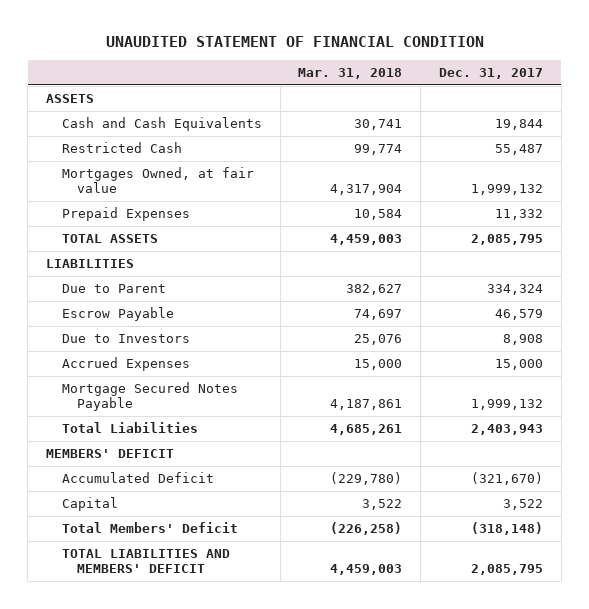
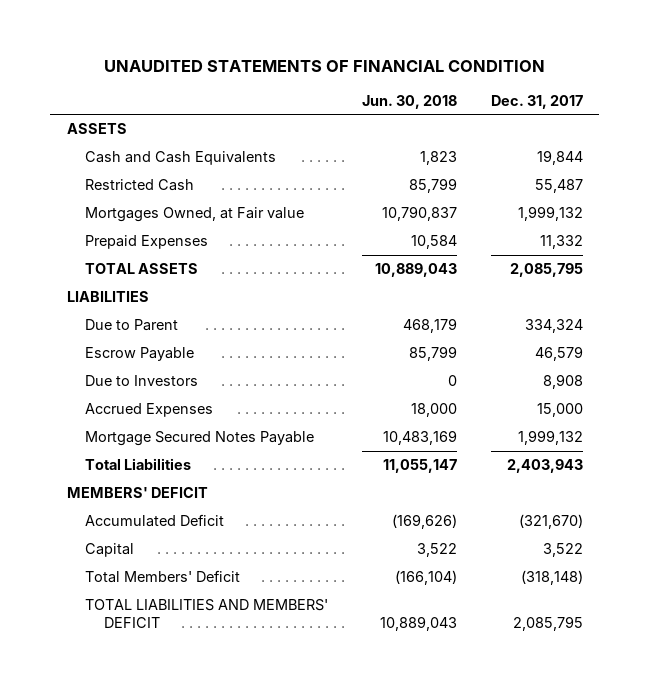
[105,36,484,48] UNAUDITED STATEMENT OF FINANCIAL CONDITION -> [103,60,545,73] UNAUDITED STATEMENTS OF FINANCIAL CONDITION
[298,67,403,79] Mar. 31, 2018 -> none
none -> [362,94,458,109] Jun. 30, 2018
[61,166,254,194] Mortgages Owned, at fair value -> [85,207,305,223] Mortgages Owned, at Fair value

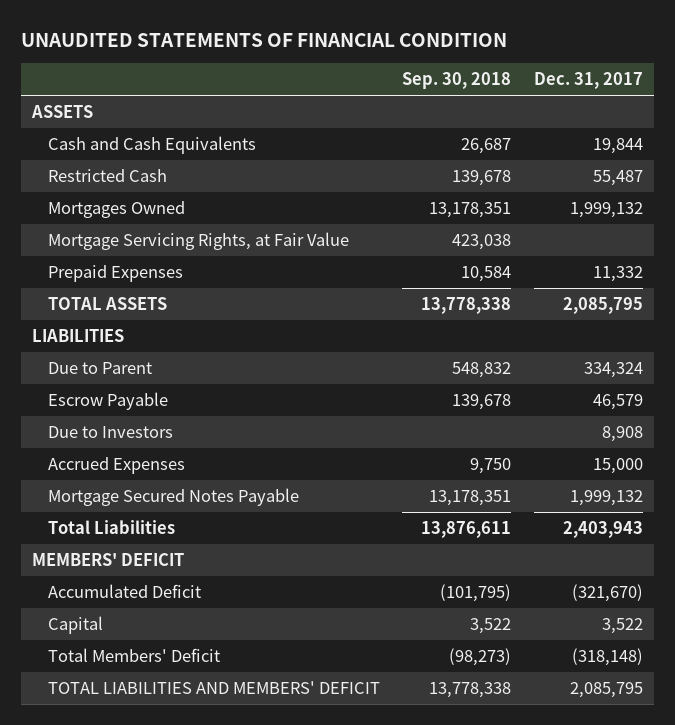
[362,94,458,109] Jun. 30, 2018 -> none
none -> [402,71,512,89] Sep. 30, 2018
[85,207,305,223] Mortgages Owned, at Fair value -> [48,200,186,218] Mortgages Owned
none -> [48,231,350,250] Mortgage Servicing Rights, at Fair Value

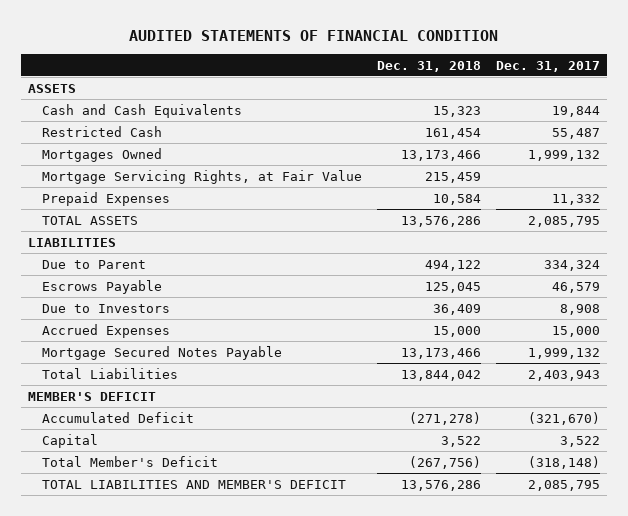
[21,32,508,47] UNAUDITED STATEMENTS OF FINANCIAL CONDITION -> [128,30,498,42] AUDITED STATEMENTS OF FINANCIAL CONDITION
[402,71,512,89] Sep. 30, 2018 -> none
none -> [376,60,481,72] Dec. 31, 2018
[48,391,169,410] Escrow Payable -> [41,279,162,294] Escrows Payable
[32,552,185,566] MEMBERS' DEFICIT -> [28,391,157,401] MEMBER'S DEFICIT
[48,647,221,662] Total Members' Deficit -> [41,455,218,467] Total Member's Deficit
[48,680,381,694] TOTAL LIABILITIES AND MEMBERS' DEFICIT -> [41,479,346,489] TOTAL LIABILITIES AND MEMBER'S DEFICIT

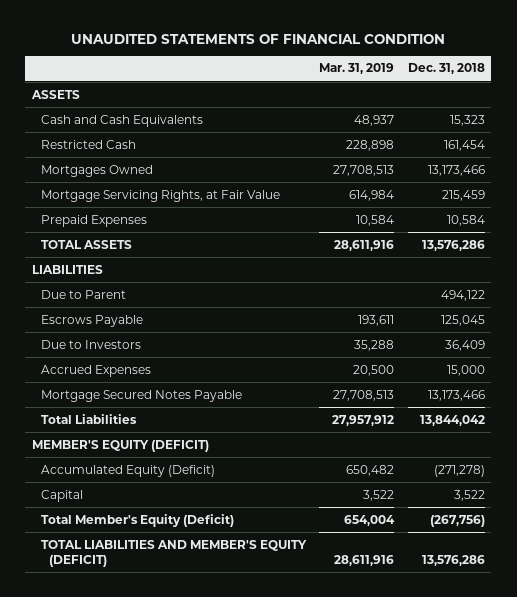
[128,30,498,42] AUDITED STATEMENTS OF FINANCIAL CONDITION -> [71,33,446,44] UNAUDITED STATEMENTS OF FINANCIAL CONDITION
[495,60,600,72] Dec. 31, 2017 -> none
none -> [319,63,395,75] Mar. 31, 2019
[28,391,157,401] MEMBER'S DEFICIT -> [31,439,209,452] MEMBER'S EQUITY (DEFICIT)
[41,411,194,423] Accumulated Deficit -> [40,464,215,477] Accumulated Equity (Deficit)
[41,455,218,467] Total Member's Deficit -> [40,513,234,527] Total Member's Equity (Deficit)
[41,479,346,489] TOTAL LIABILITIES AND MEMBER'S DEFICIT -> [40,539,307,568] TOTAL LIABILITIES AND MEMBER'S EQUITY (DEFICIT)

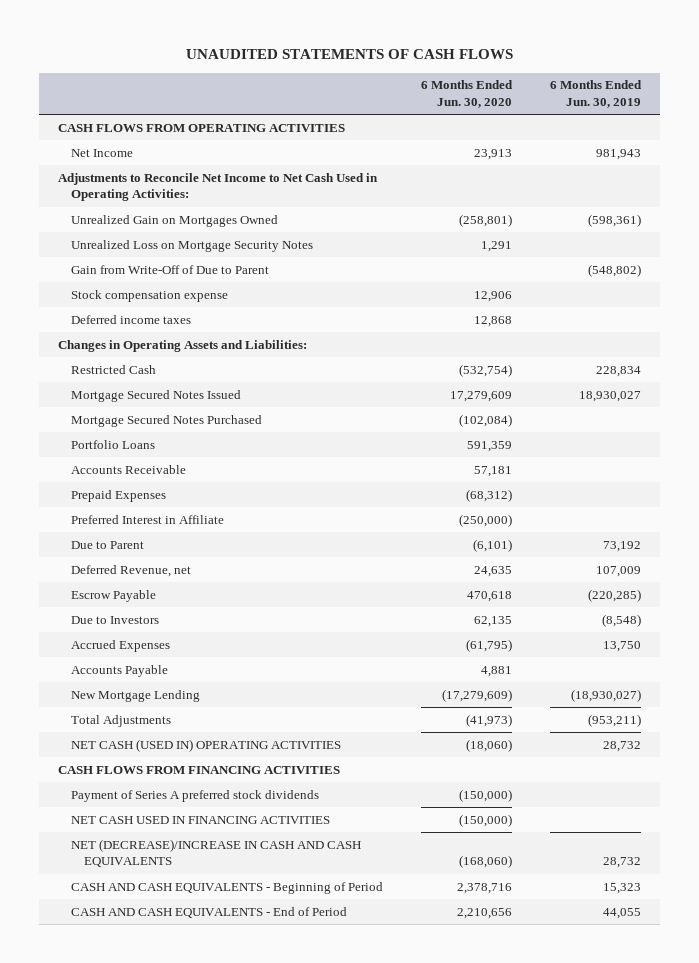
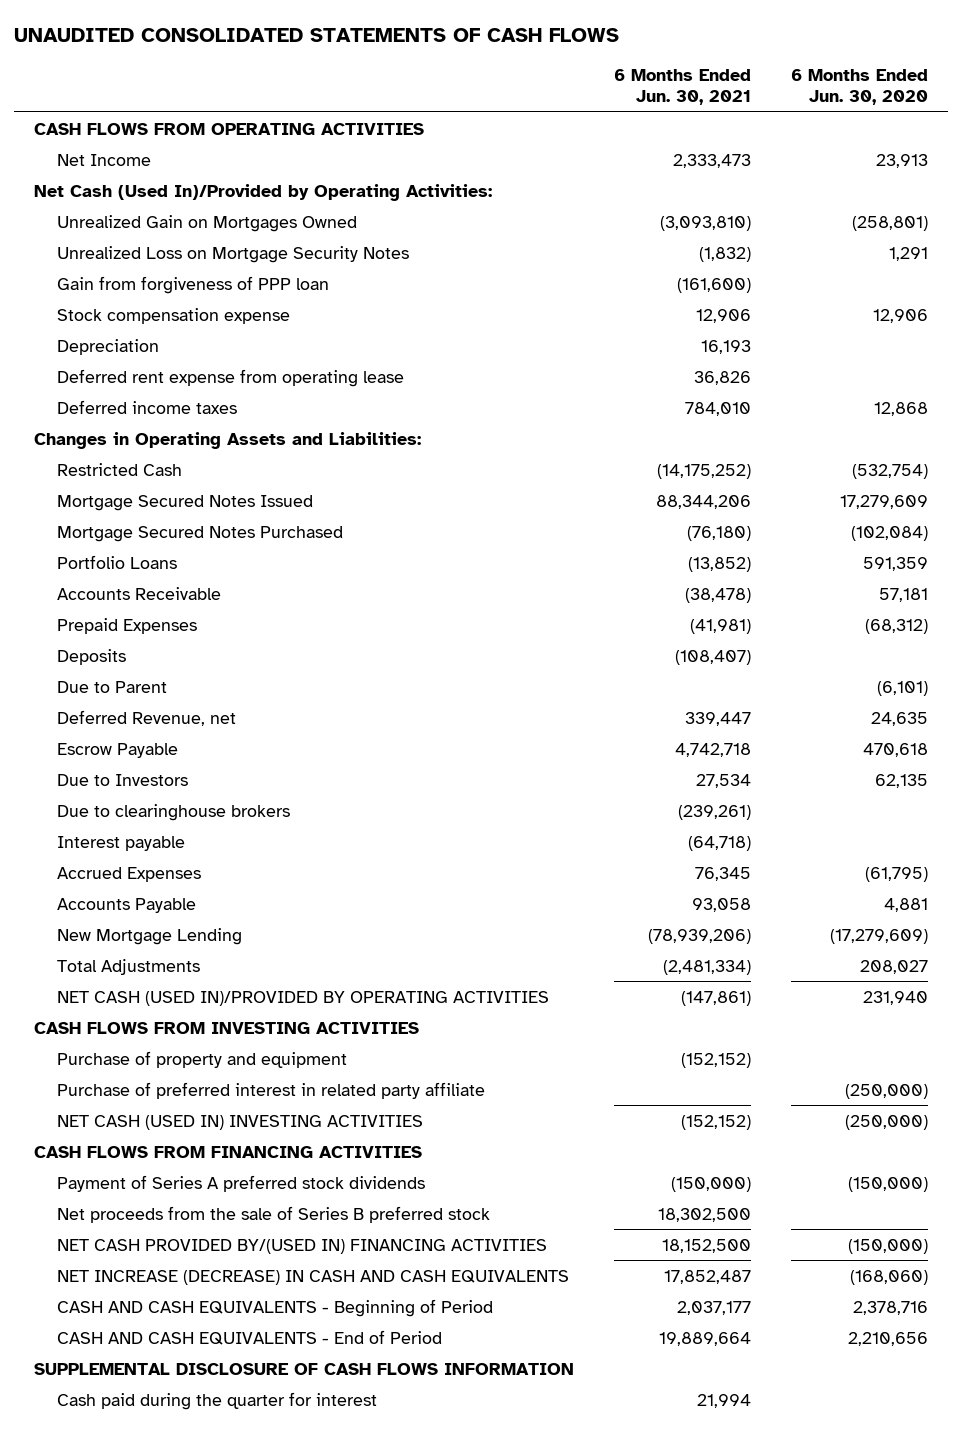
[185,49,513,60] UNAUDITED STATEMENTS OF CASH FLOWS -> [14,27,620,42] UNAUDITED CONSOLIDATED STATEMENTS OF CASH FLOWS
[550,80,643,108] 6 Months Ended Jun. 30, 2019 -> none
none -> [613,69,751,106] 6 Months Ended Jun. 30, 2021
[58,172,379,202] Adjustments to Reconcile Net Income to Net Cash Used in Operating Activities: -> [34,183,493,201] Net Cash (Used In)/Provided by Operating Activities:
[71,264,270,274] Gain from Write-Off of Due to Parent -> none
none -> [56,275,329,294] Gain from forgiveness of PPP loan
none -> [56,338,159,355] Depreciation
none -> [56,368,404,387] Deferred rent expense from operating lease
[71,514,225,524] Preferred Interest in Affiliate -> none
none -> [56,648,126,665] Deposits
none -> [56,803,290,821] Due to clearinghouse brokers
none -> [56,835,185,851] Interest payable
[466,713,513,727] (41,973) -> [859,959,928,974] 208,027
[71,738,342,752] NET CASH (USED IN) OPERATING ACTIVITIES -> [56,990,549,1006] NET CASH (USED IN)/PROVIDED BY OPERATING ACTIVITIES
[466,738,513,752] (18,060) -> [862,990,928,1005] 231,940
none -> [34,1021,420,1034] CASH FLOWS FROM INVESTING ACTIVITIES
none -> [56,1050,347,1068] Purchase of property and equipment
none -> [56,1081,485,1099] Purchase of preferred interest in related party affiliate
none -> [56,1114,423,1130] NET CASH (USED IN) INVESTING ACTIVITIES
none -> [56,1205,490,1223] Net proceeds from the sale of Series B preferred stock
[71,815,331,824] NET CASH USED IN FINANCING ACTIVITIES -> [56,1238,547,1254] NET CASH PROVIDED BY/(USED IN) FINANCING ACTIVITIES
[71,838,362,868] NET (DECREASE)/INCREASE IN CASH AND CASH EQUIVALENTS -> [56,1269,569,1285] NET INCREASE (DECREASE) IN CASH AND CASH EQUIVALENTS
none -> [34,1362,575,1375] SUPPLEMENTAL DISCLOSURE OF CASH FLOWS INFORMATION
none -> [56,1391,377,1410] Cash paid during the quarter for interest

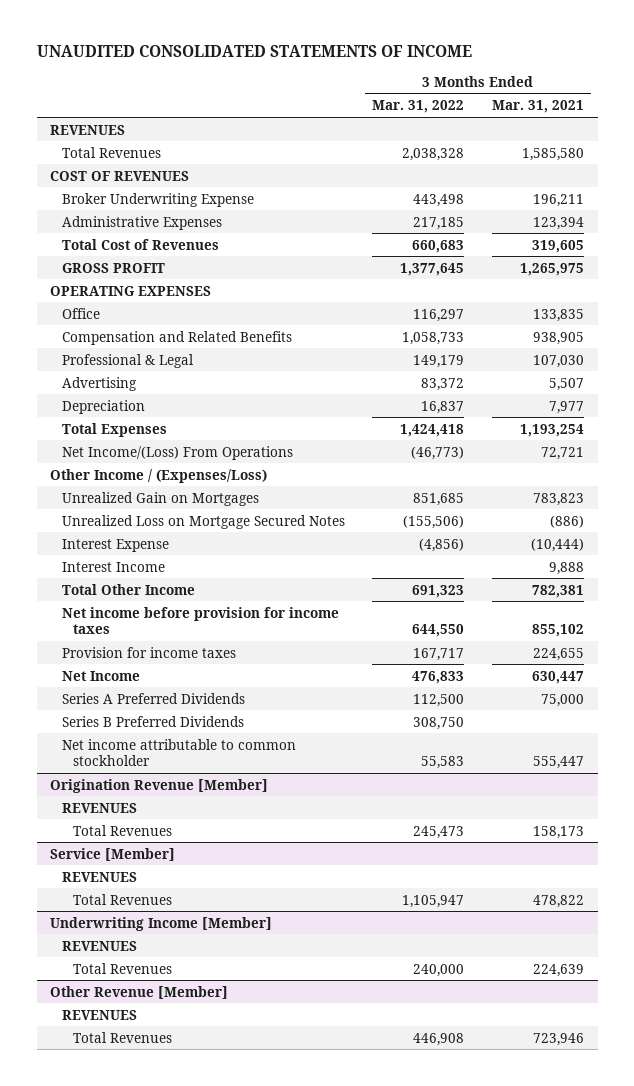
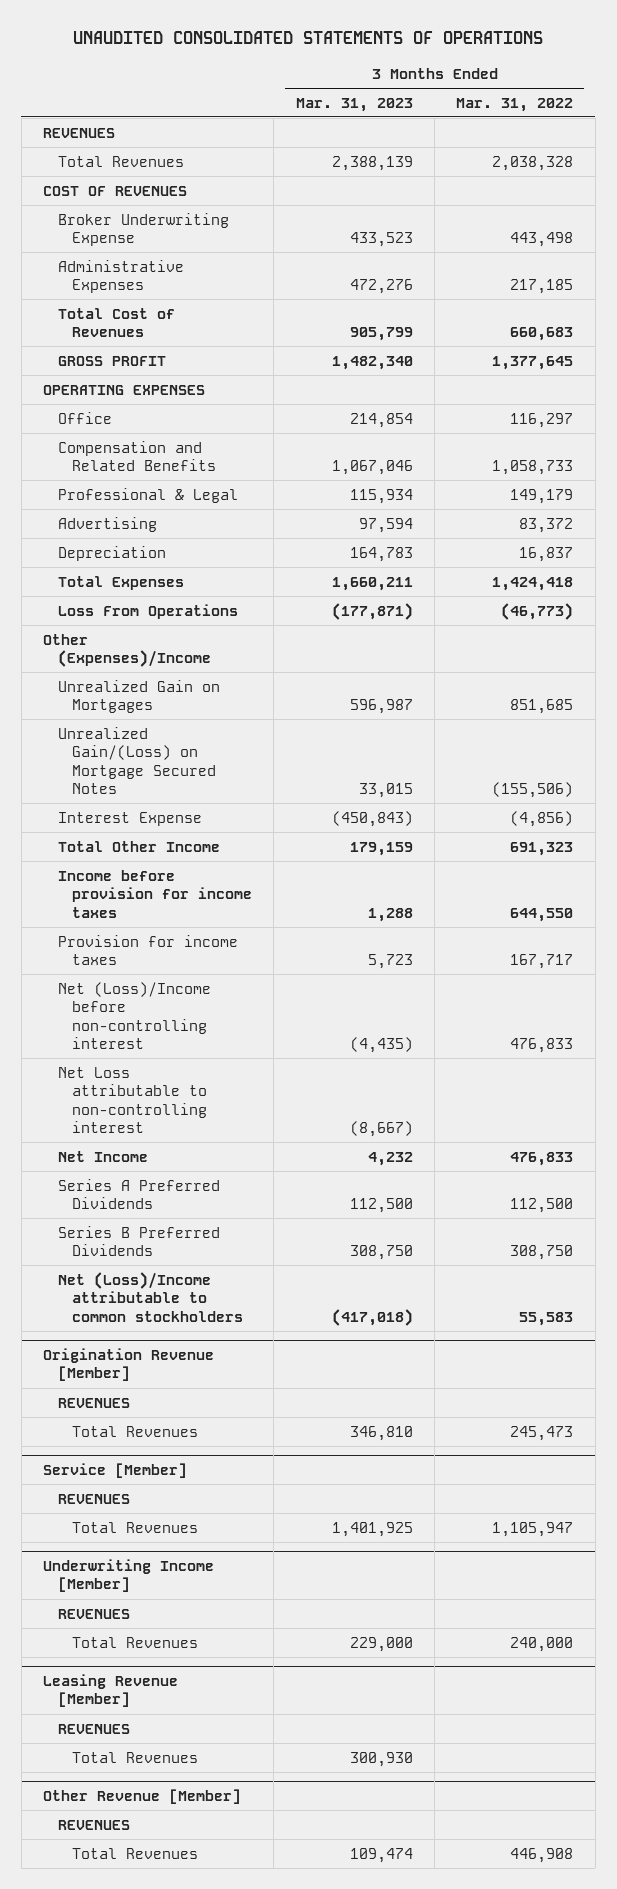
[36,45,472,58] UNAUDITED CONSOLIDATED STATEMENTS OF INCOME -> [73,31,544,45] UNAUDITED CONSOLIDATED STATEMENTS OF OPERATIONS
[491,100,584,114] Mar. 31, 2021 -> none
none -> [295,97,413,112] Mar. 31, 2023
[61,445,293,460] Net Income/(Loss) From Operations -> [57,603,238,619] Loss From Operations
[50,468,268,483] Other Income / (Expenses/Loss) -> [43,633,211,668] Other (Expenses)/Income
[61,514,345,529] Unrealized Loss on Mortgage Secured Notes -> [57,726,216,795] Unrealized Gain/(Loss) on Mortgage Secured Notes
[61,561,165,572] Interest Income -> none
[61,606,339,634] Net income before provision for income taxes -> [57,869,252,918] Income before provision for income taxes
none -> [57,981,211,1050] Net (Loss)/Income before non-controlling interest
none -> [57,1066,207,1134] Net Loss attributable to non-controlling interest
[61,738,296,766] Net income attributable to common stockholder -> [57,1271,243,1322] Net (Loss)/Income attributable to common stockholders
none -> [43,1673,179,1708] Leasing Revenue [Member]
none -> [57,1723,130,1734] REVENUES
none -> [71,1751,198,1763] Total Revenues

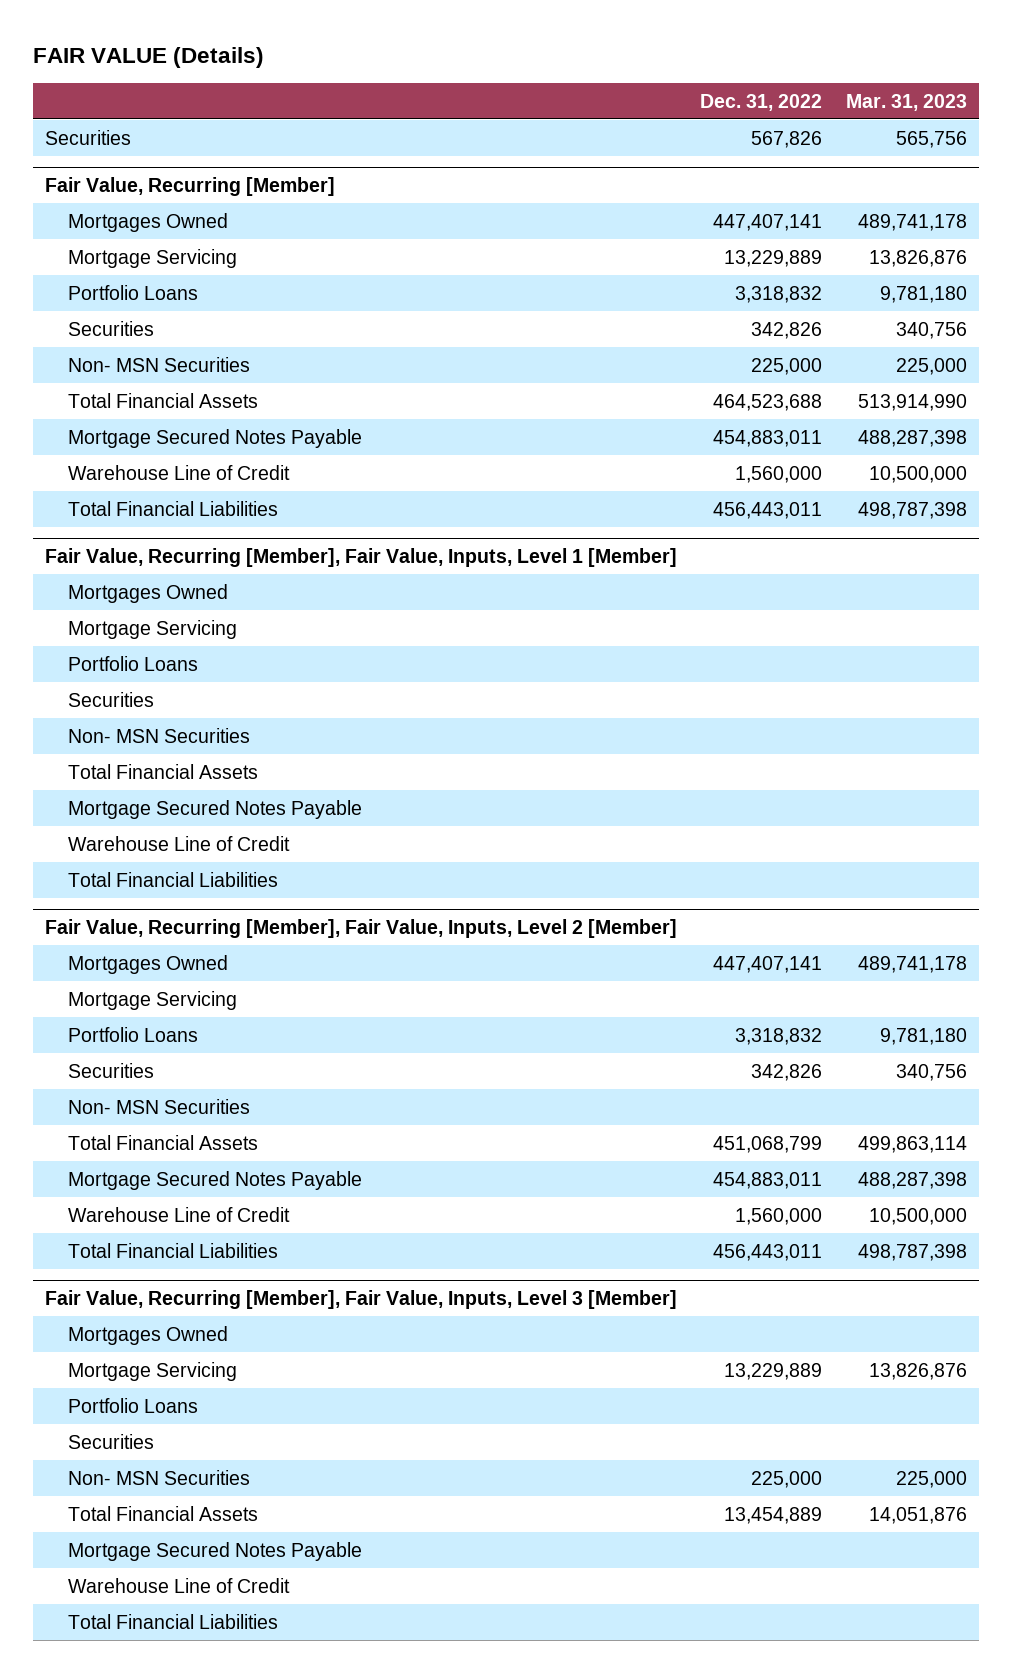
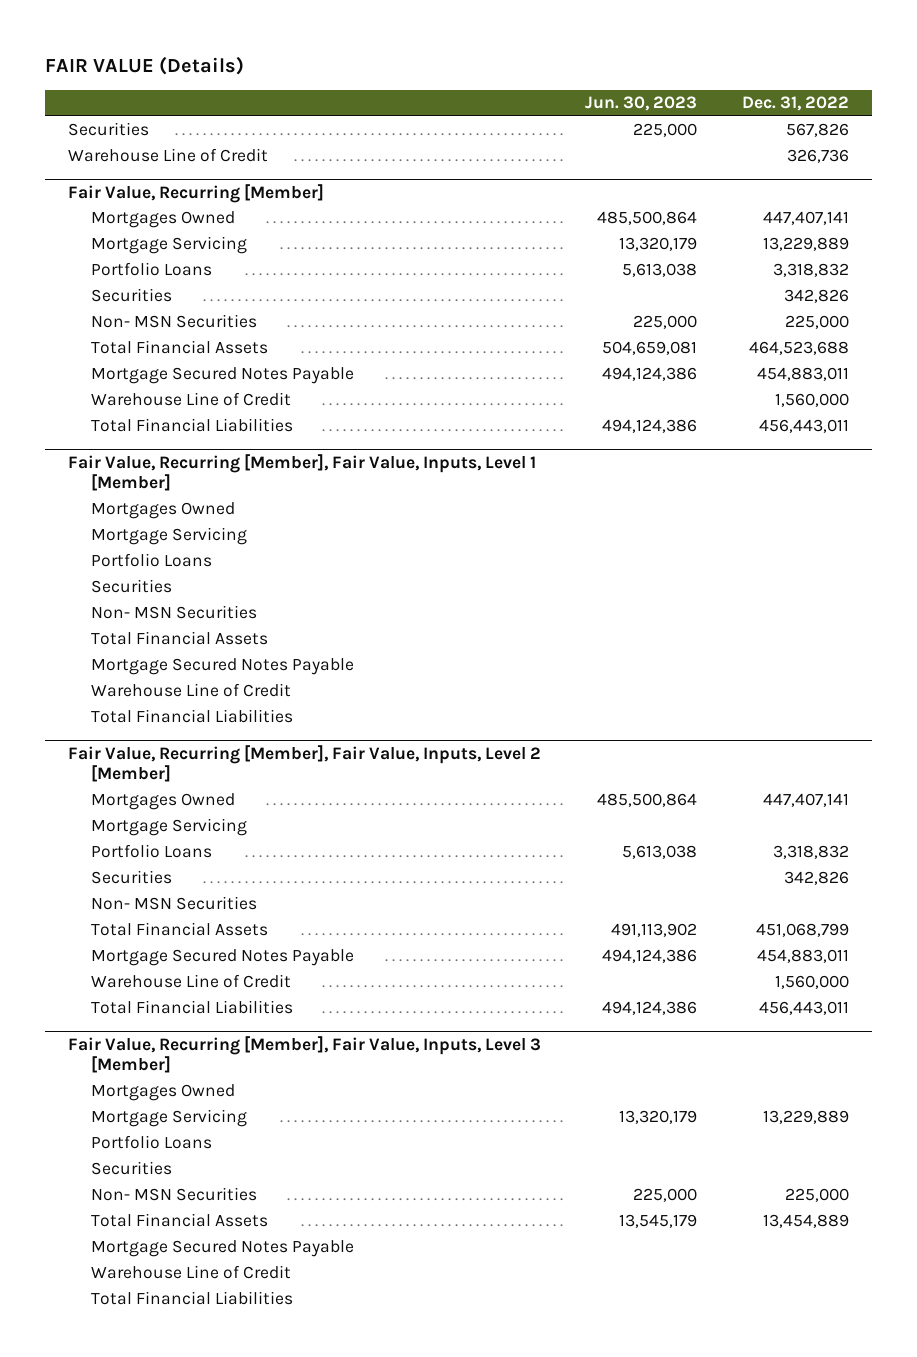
[845,93,967,111] Mar. 31, 2023 -> none
none -> [585,96,698,112] Jun. 30, 2023
none -> [67,148,268,163] Warehouse Line of Credit

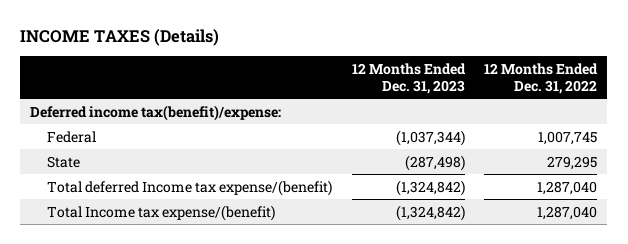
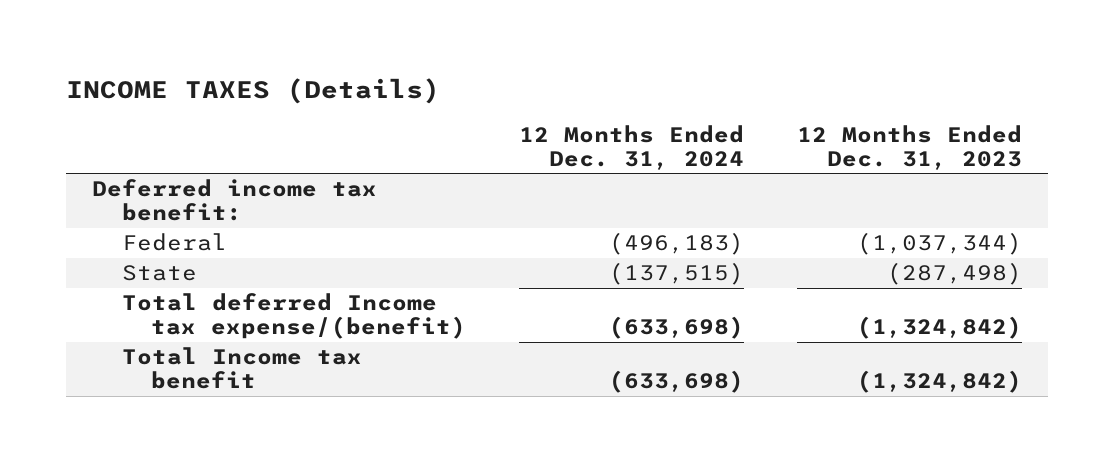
[484,62,599,94] 12 Months Ended Dec. 31, 2022 -> none
none -> [518,124,744,170] 12 Months Ended Dec. 31, 2024
[30,104,282,121] Deferred income tax(benefit)/expense: -> [92,179,378,222] Deferred income tax benefit:
[46,204,275,221] Total Income tax expense/(benefit) -> [121,347,362,390] Total Income tax benefit

